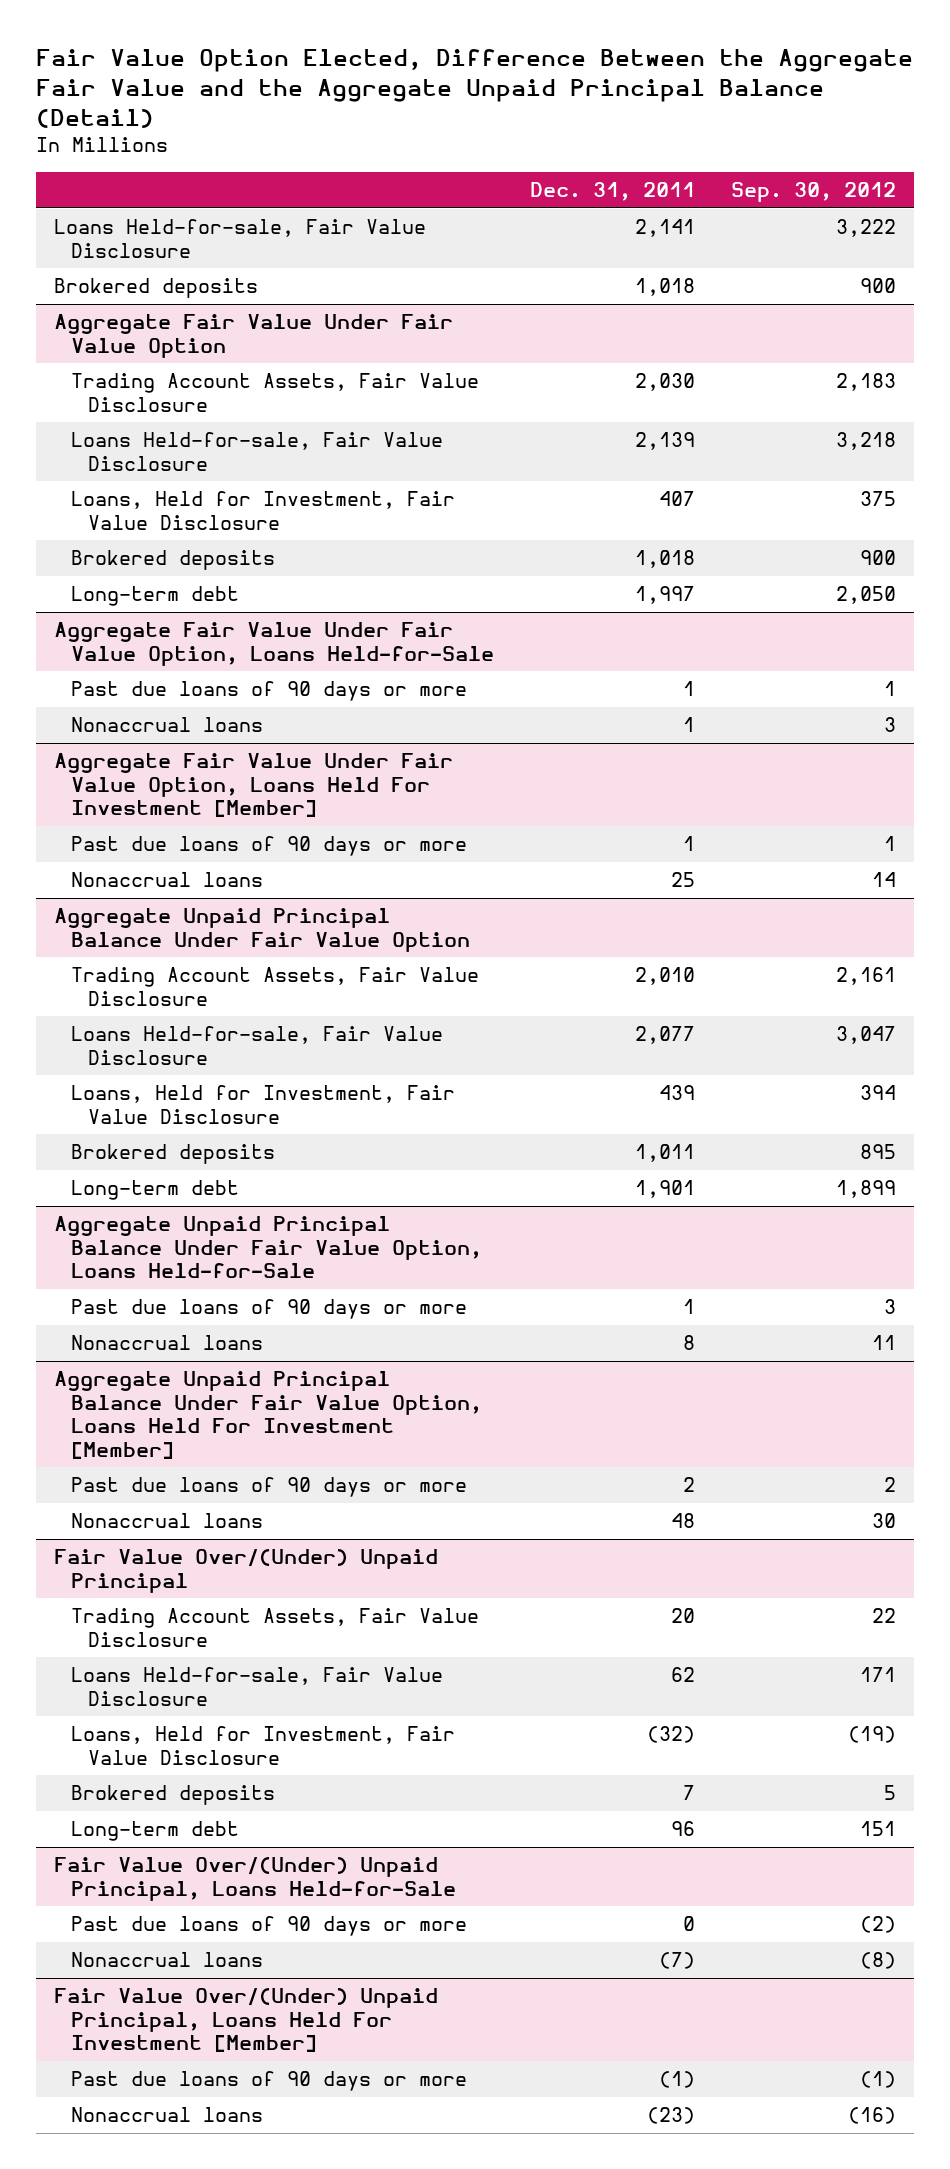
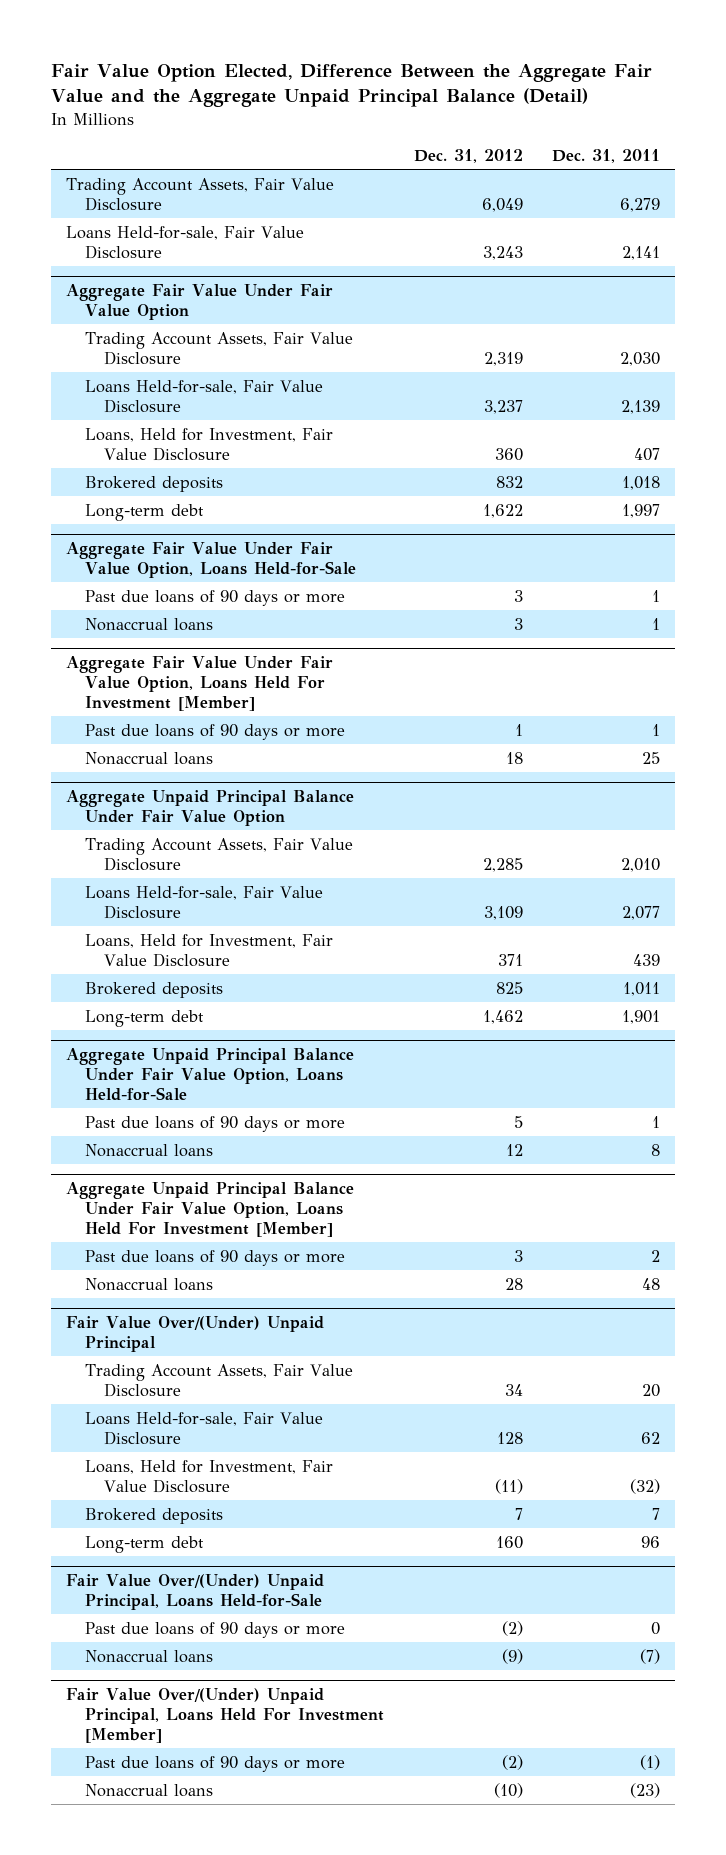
[730,182,896,203] Sep. 30, 2012 -> none
none -> [413,148,523,163] Dec. 31, 2012
none -> [66,177,335,211] Trading Account Assets, Fair Value Disclosure
[54,278,259,299] Brokered deposits -> none

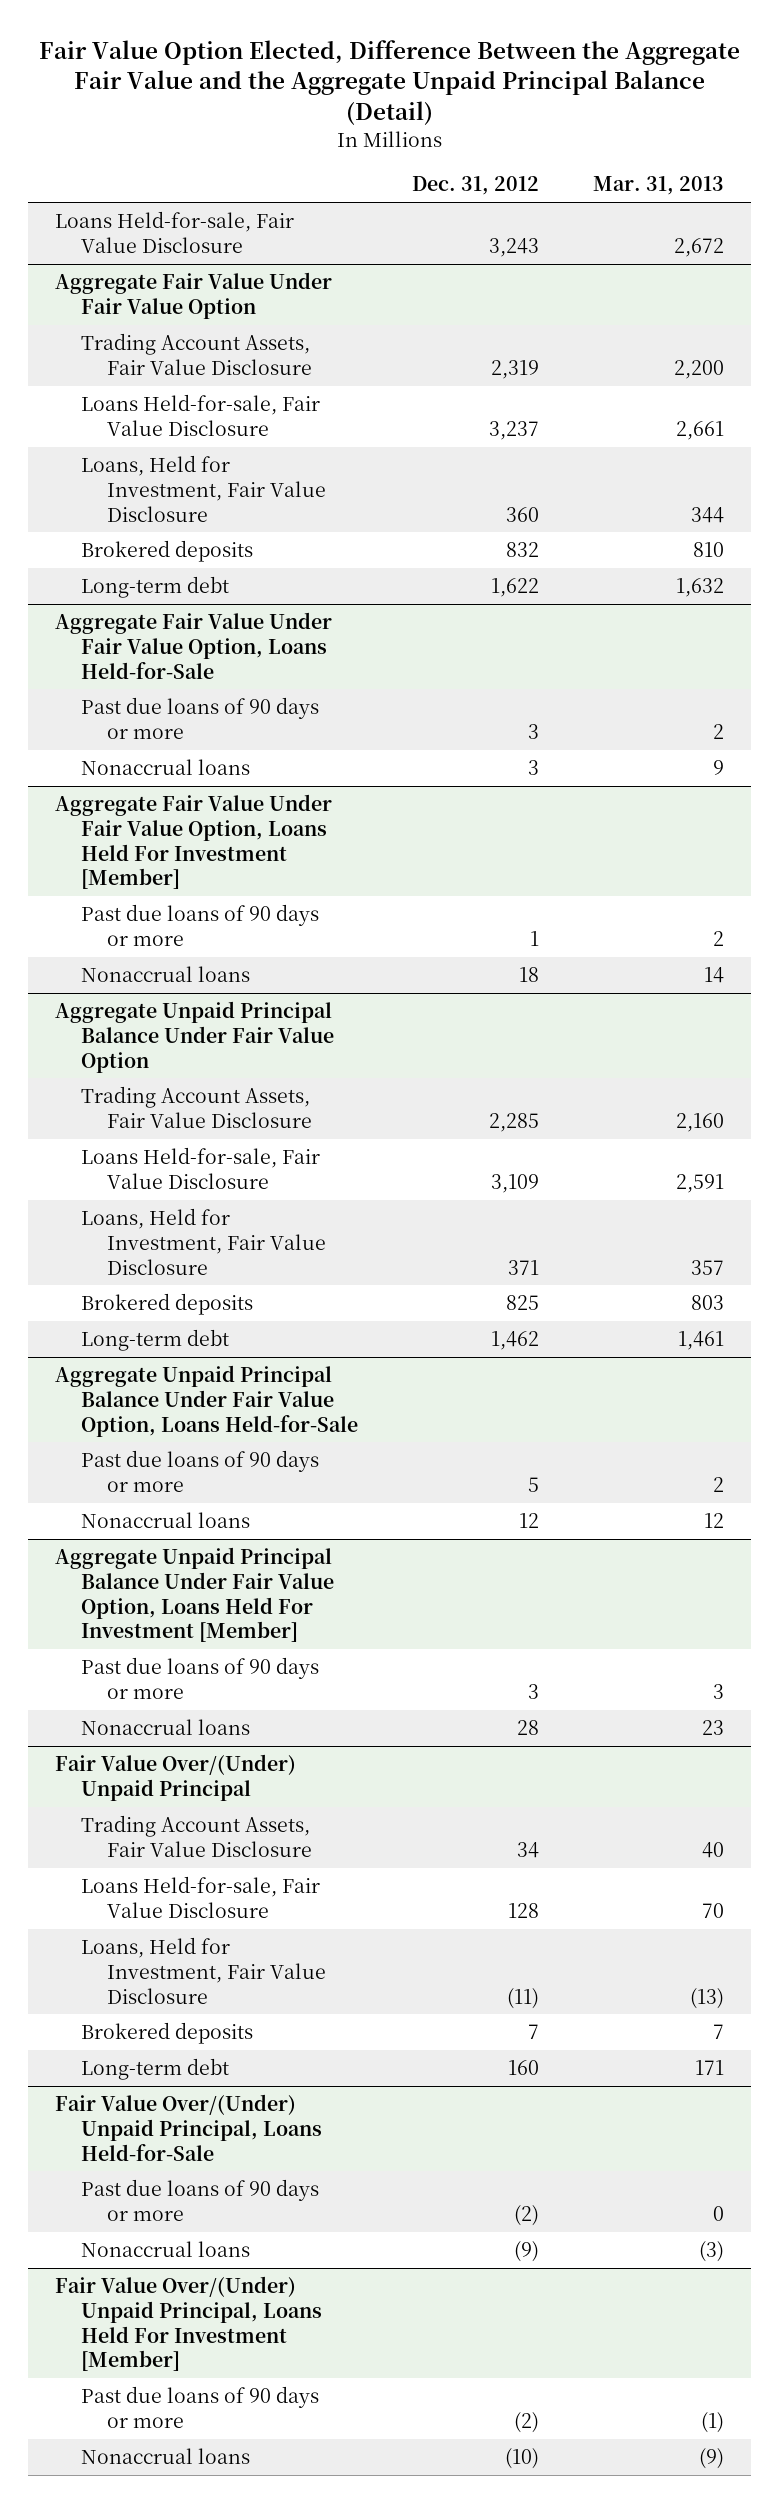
[552,148,661,163] Dec. 31, 2011 -> none
none -> [593,176,725,196] Mar. 31, 2013
[66,177,335,211] Trading Account Assets, Fair Value Disclosure -> none

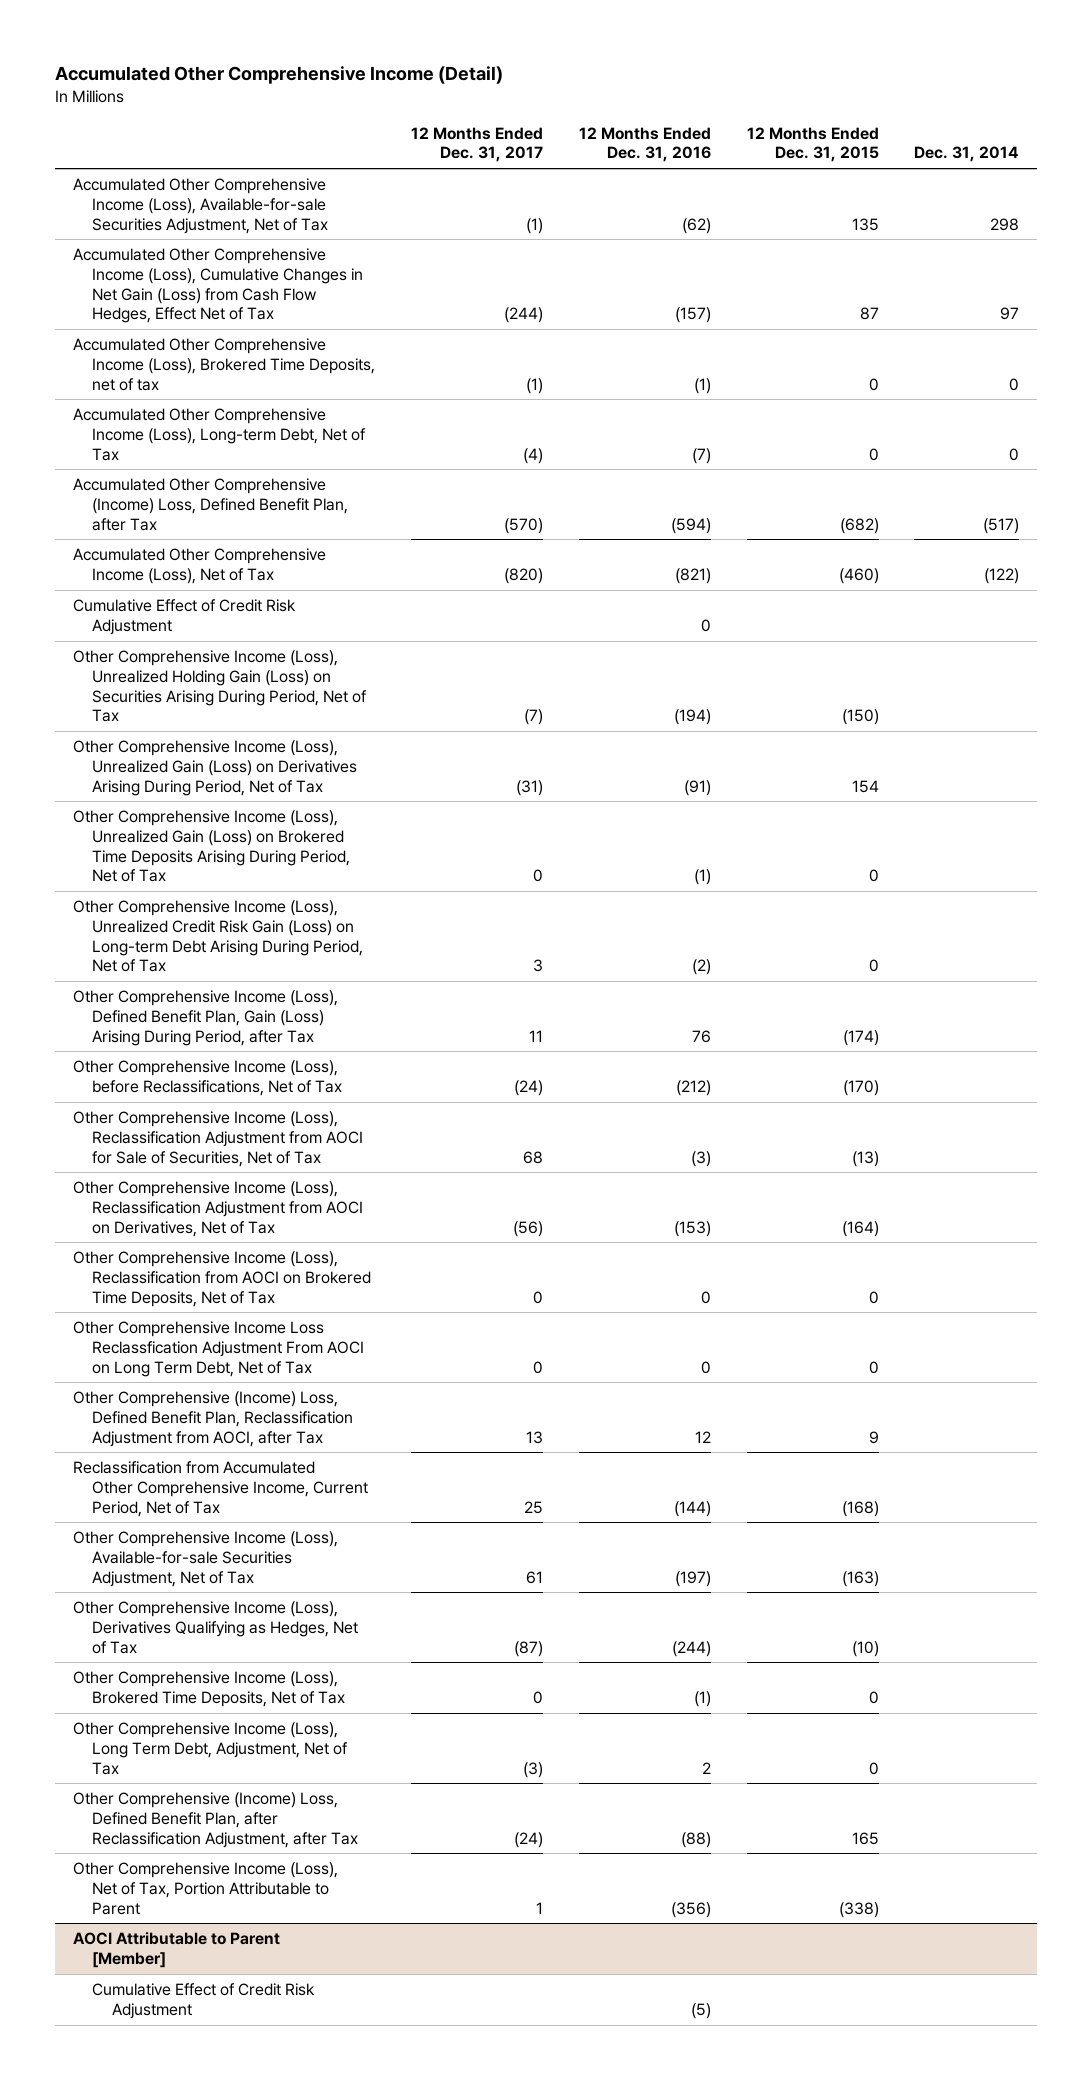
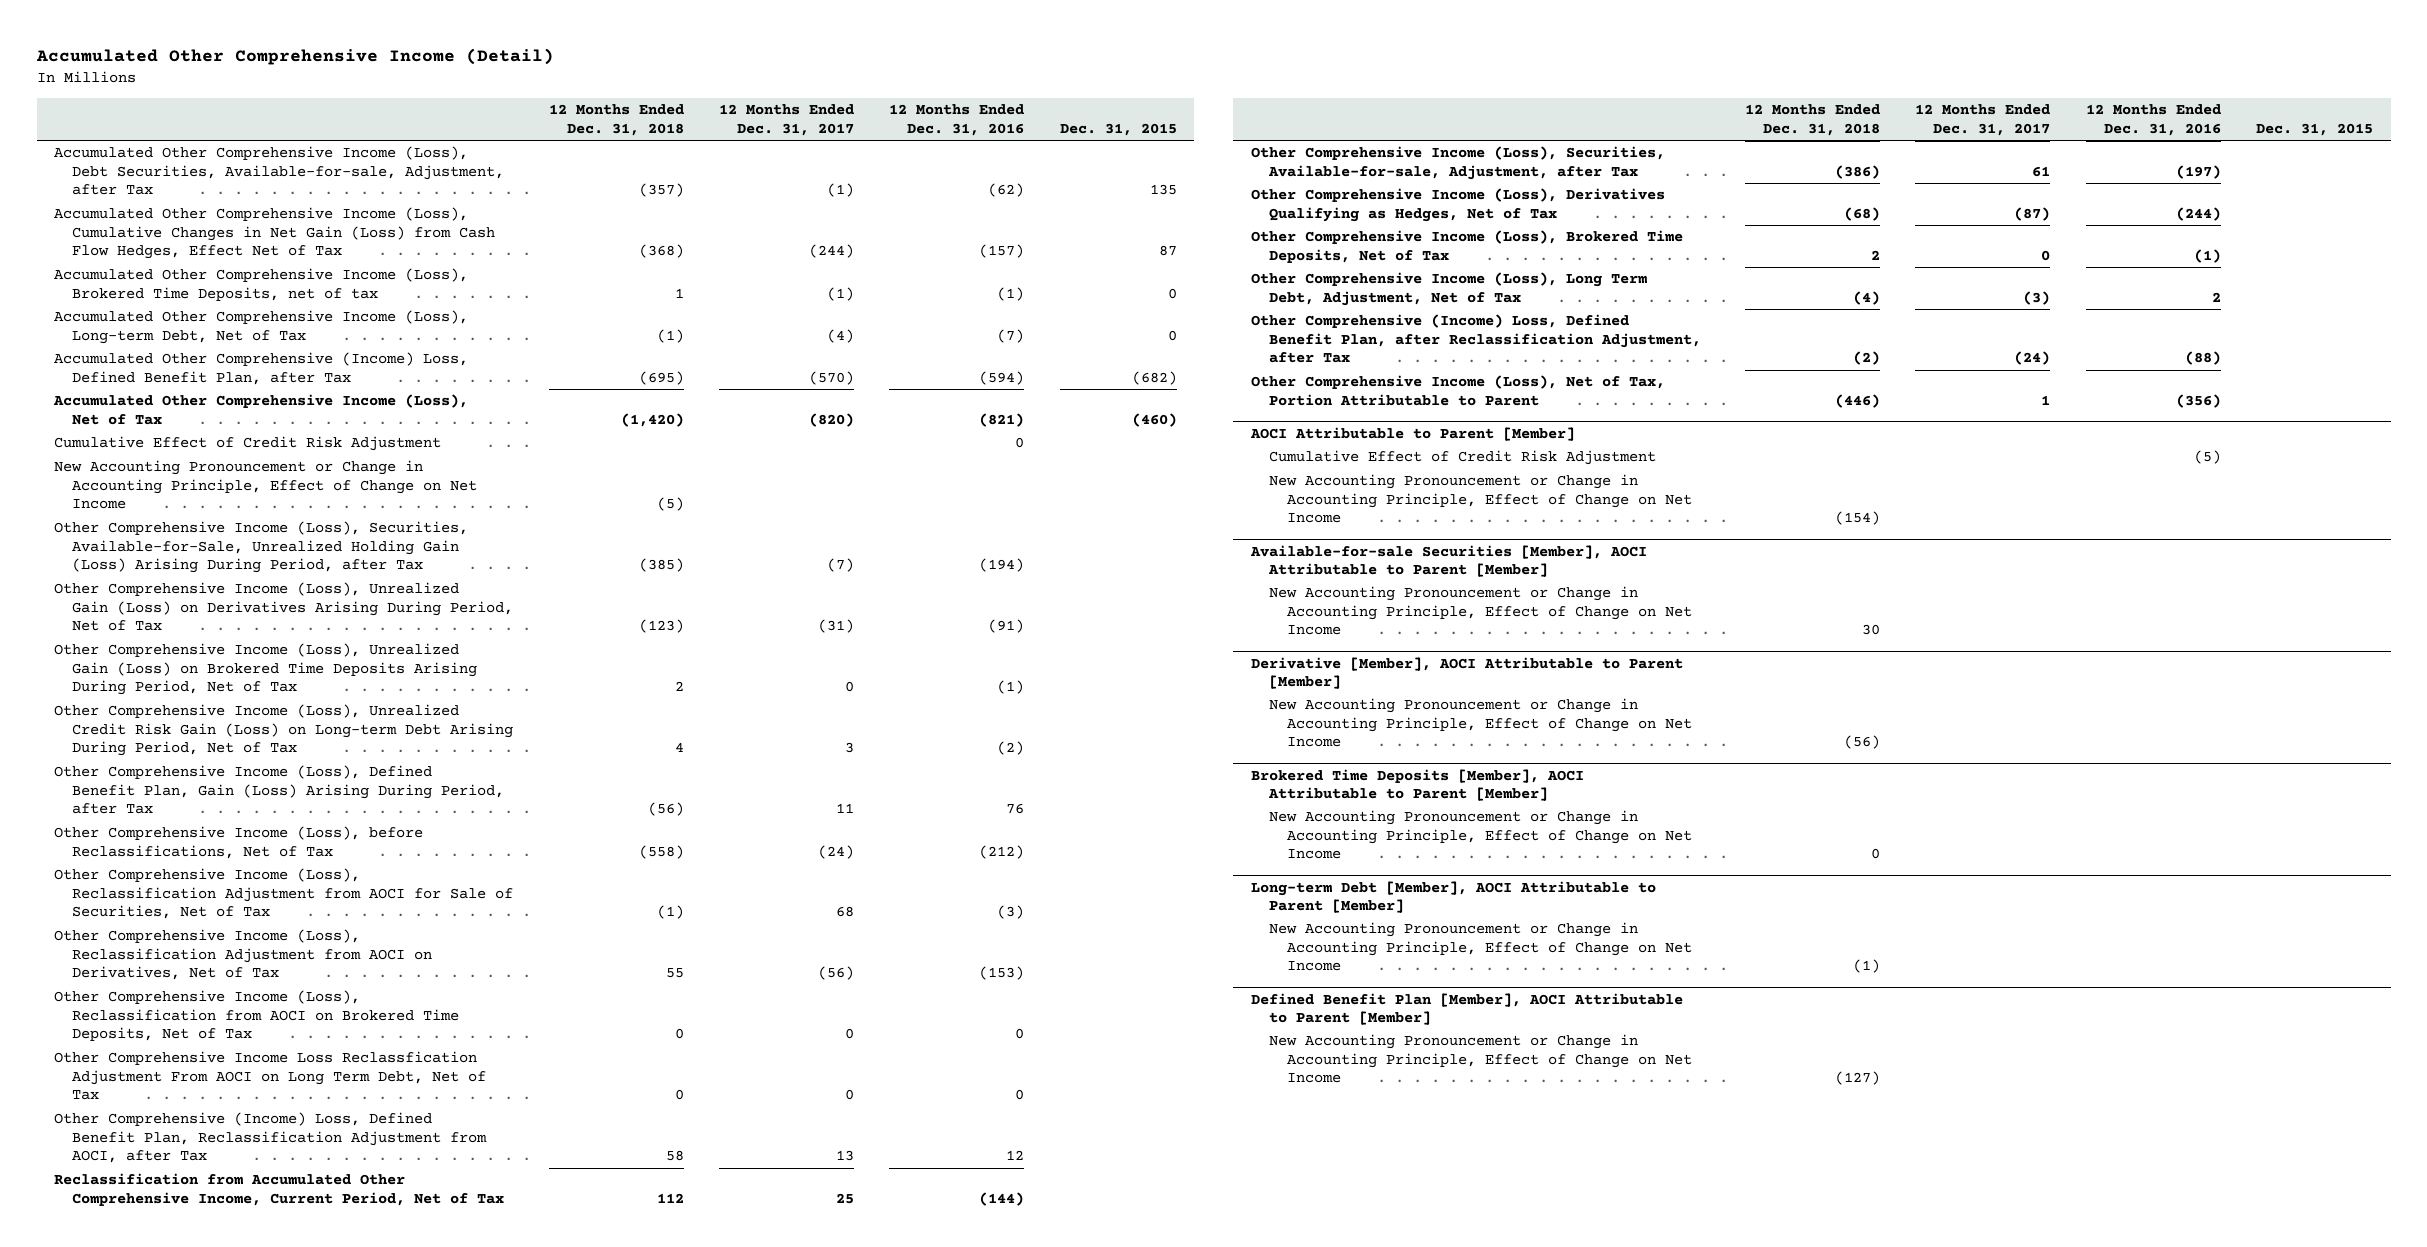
[746,126,879,163] 12 Months Ended Dec. 31, 2015 -> none
[914,146,1020,163] Dec. 31, 2014 -> none
none -> [548,104,684,136] 12 Months Ended Dec. 31, 2018
none -> [1059,122,1177,136] Dec. 31, 2015
[73,178,329,234] Accumulated Other Comprehensive Income (Loss), Available-for-sale Securities Adjustment, Net of Tax -> [54,146,505,196] Accumulated Other Comprehensive Income (Loss), Debt Securities, Available-for-sale, Adjustment, after Tax
none -> [54,460,478,510] New Accounting Pronouncement or Change in Accounting Principle, Effect of Change on Net Income
[73,650,368,723] Other Comprehensive Income (Loss), Unrealized Holding Gain (Loss) on Securities Arising During Period, Net of Tax -> [54,521,469,574] Other Comprehensive Income (Loss), Securities, Available-for-Sale, Unrealized Holding Gain (Loss) Arising During Period, after Tax
[73,1531,339,1587] Other Comprehensive Income (Loss), Available-for-sale Securities Adjustment, Net of Tax -> [1250,146,1665,180] Other Comprehensive Income (Loss), Securities, Available-for-sale, Adjustment, after Tax
none -> [1268,474,1692,524] New Accounting Pronouncement or Change in Accounting Principle, Effect of Change on Net Income
none -> [1249,544,1647,577] Available-for-sale Securities [Member], AOCI Attributable to Parent [Member]
none -> [1268,586,1692,636] New Accounting Pronouncement or Change in Accounting Principle, Effect of Change on Net Income
none -> [1250,656,1683,689] Derivative [Member], AOCI Attributable to Parent [Member]
none -> [1268,698,1692,748] New Accounting Pronouncement or Change in Accounting Principle, Effect of Change on Net Income
none -> [1250,768,1584,801] Brokered Time Deposits [Member], AOCI Attributable to Parent [Member]
none -> [1268,810,1692,860] New Accounting Pronouncement or Change in Accounting Principle, Effect of Change on Net Income
none -> [1250,880,1656,913] Long-term Debt [Member], AOCI Attributable to Parent [Member]
none -> [1268,922,1692,972] New Accounting Pronouncement or Change in Accounting Principle, Effect of Change on Net Income
none -> [1250,992,1683,1025] Defined Benefit Plan [Member], AOCI Attributable to Parent [Member]
none -> [1268,1034,1692,1084] New Accounting Pronouncement or Change in Accounting Principle, Effect of Change on Net Income

